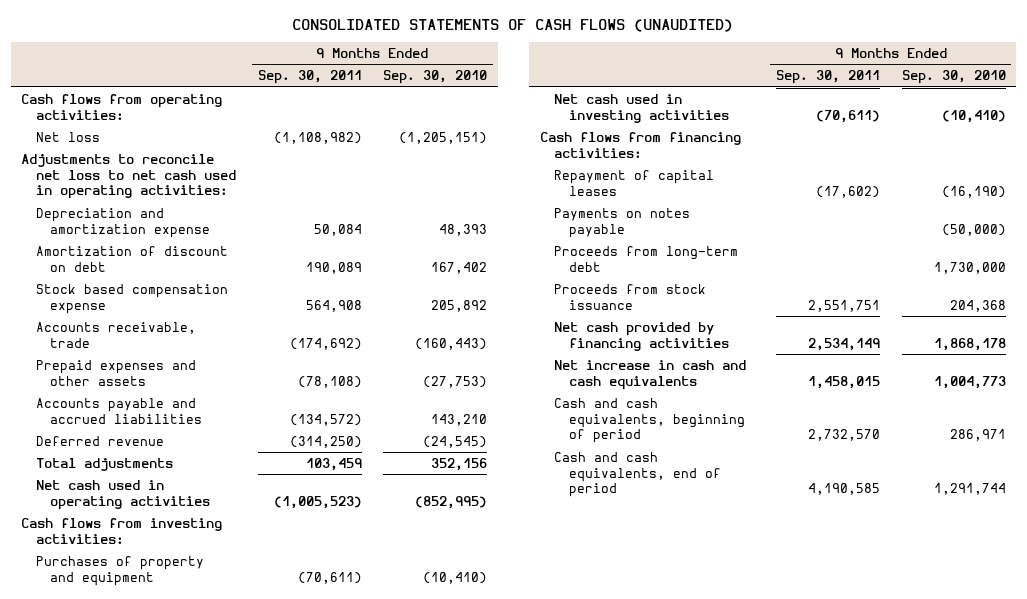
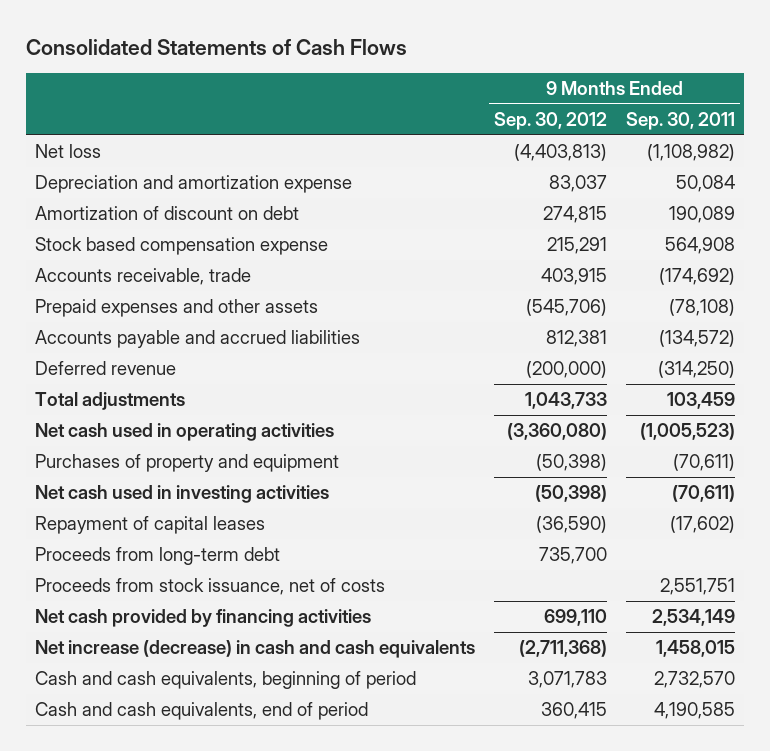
[292,18,734,32] CONSOLIDATED STATEMENTS OF CASH FLOWS (UNAUDITED) -> [25,38,407,55] Consolidated Statements of Cash Flows
[383,70,488,85] Sep. 30, 2010 -> none
none -> [494,112,608,131] Sep. 30, 2012
[21,93,223,120] Cash flows from operating activities: -> none
[21,153,236,200] Adjustments to reconcile net loss to net cash used in operating activities: -> none
[21,517,223,544] Cash flows from investing activities: -> none
[539,131,741,158] Cash flows from financing activities: -> none
[554,207,691,238] Payments on notes payable -> none
[554,283,707,310] Proceeds from stock issuance -> [35,578,386,596] Proceeds from stock issuance, net of costs
[554,359,747,390] Net increase in cash and cash equivalents -> [35,640,476,659] Net increase (decrease) in cash and cash equivalents

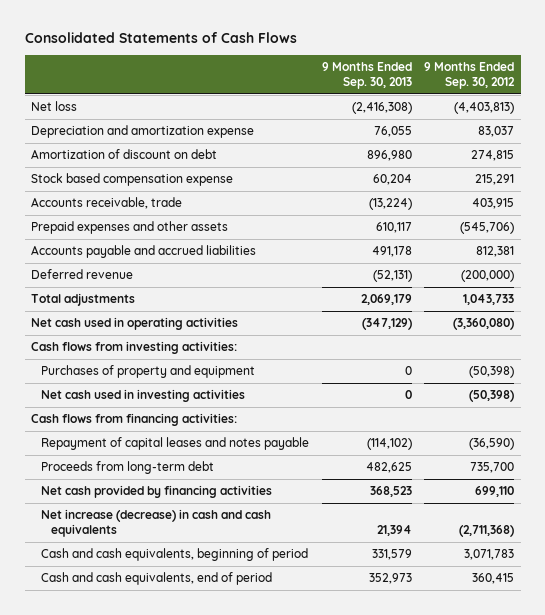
[625,112,735,131] Sep. 30, 2011 -> none
none -> [321,62,412,90] 9 Months Ended Sep. 30, 2013
none -> [30,341,237,355] Cash flows from investing activities:
none -> [30,413,237,427] Cash flows from financing activities:
[35,516,266,535] Repayment of capital leases -> [40,437,309,451] Repayment of capital leases and notes payable
[35,578,386,596] Proceeds from stock issuance, net of costs -> none

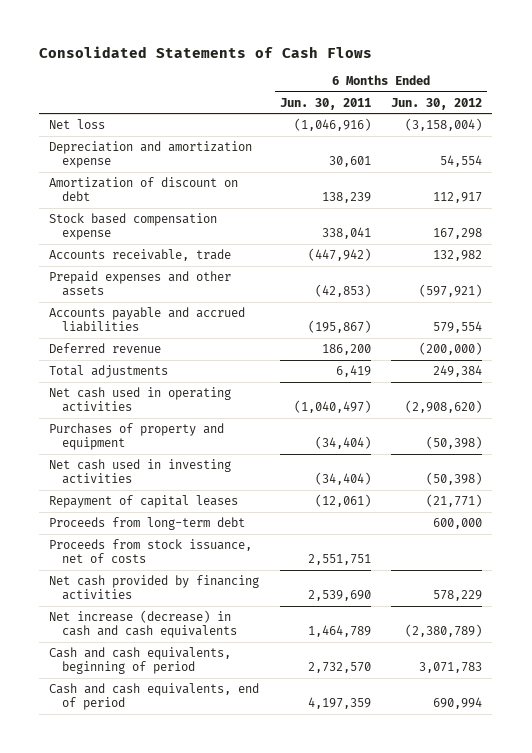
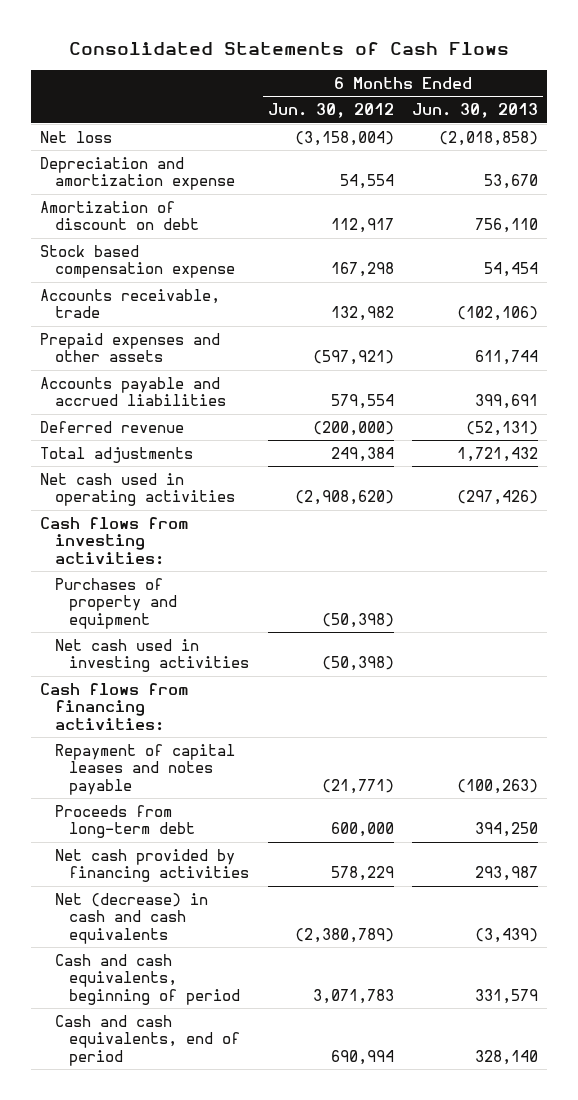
[279,97,371,110] Jun. 30, 2011 -> none
none -> [411,103,538,119] Jun. 30, 2013
none -> [40,516,190,565] Cash flows from investing activities:
none -> [40,682,190,731] Cash flows from financing activities:
[49,495,239,509] Repayment of capital leases -> [54,743,235,795] Repayment of capital leases and notes payable
[49,539,253,564] Proceeds from stock issuance, net of costs -> none
[49,610,237,639] Net increase (decrease) in cash and cash equivalents -> [54,892,208,944] Net (decrease) in cash and cash equivalents

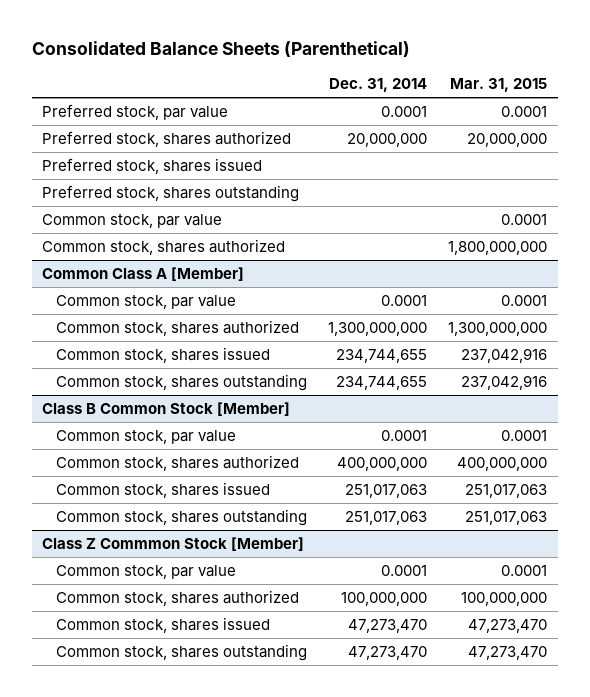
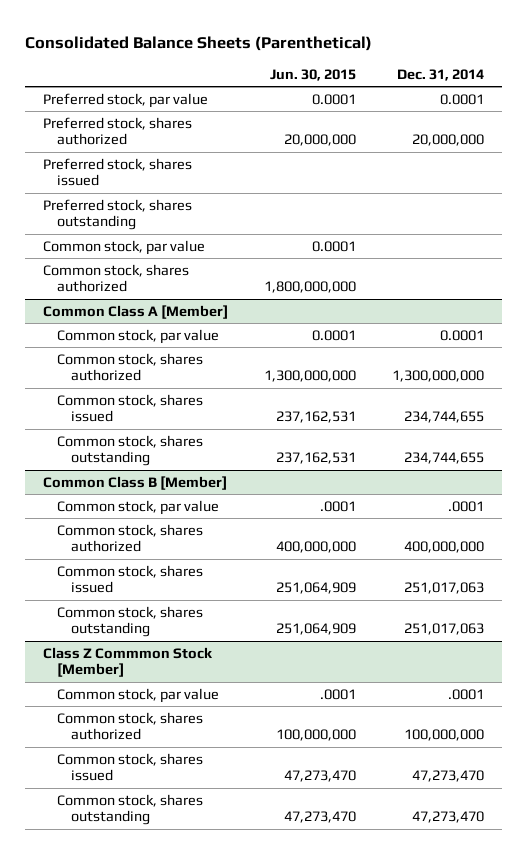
[450,78,548,93] Mar. 31, 2015 -> none
none -> [270,68,357,81] Jun. 30, 2015
[42,401,291,416] Class B Common Stock [Member] -> [43,475,228,490] Common Class B [Member]
[381,429,428,441] 0.0001 -> [447,500,484,512] .0001
[381,564,428,576] 0.0001 -> [447,688,484,700] .0001

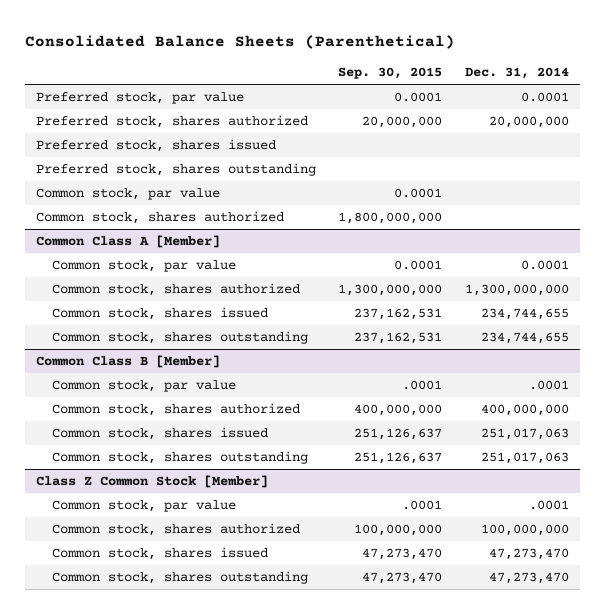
[270,68,357,81] Jun. 30, 2015 -> none
none -> [338,67,443,80] Sep. 30, 2015
[43,646,214,678] Class Z Commmon Stock [Member] -> [35,475,268,489] Class Z Common Stock [Member]

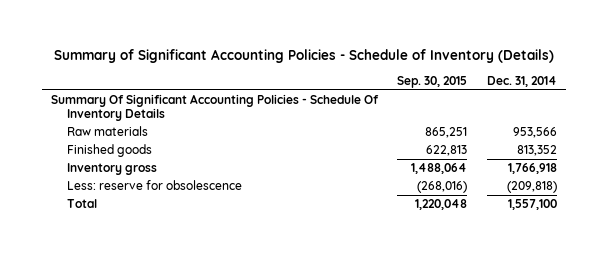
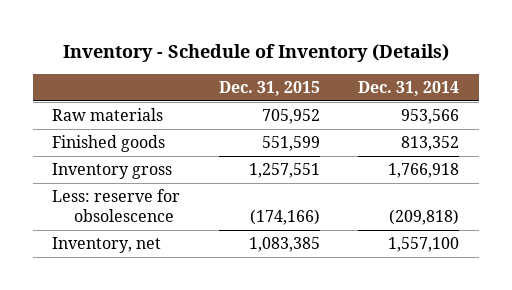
[53,48,554,63] Summary of Significant Accounting Policies - Schedule of Inventory (Details) -> [62,43,449,62] Inventory - Schedule of Inventory (Details)
[397,75,468,88] Sep. 30, 2015 -> none
none -> [218,80,320,96] Dec. 31, 2015
[51,94,380,122] Summary Of Significant Accounting Policies - Schedule Of Inventory Details -> none
[66,199,97,209] Total -> [52,237,162,254] Inventory, net

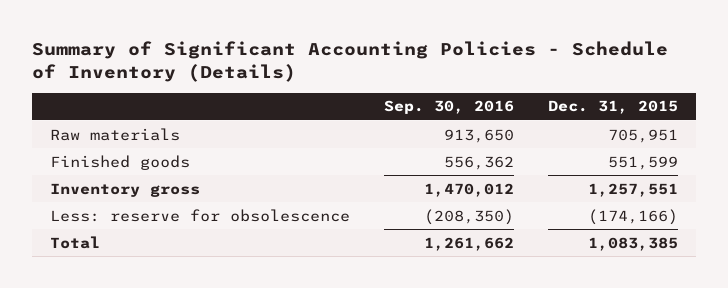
[62,43,449,62] Inventory - Schedule of Inventory (Details) -> [32,41,669,83] Summary of Significant Accounting Policies - Schedule of Inventory (Details)
[358,80,460,96] Dec. 31, 2014 -> none
none -> [383,100,514,115] Sep. 30, 2016
[261,109,320,125] 705,952 -> [608,128,679,143] 705,951
[52,237,162,254] Inventory, net -> [49,235,100,249] Total

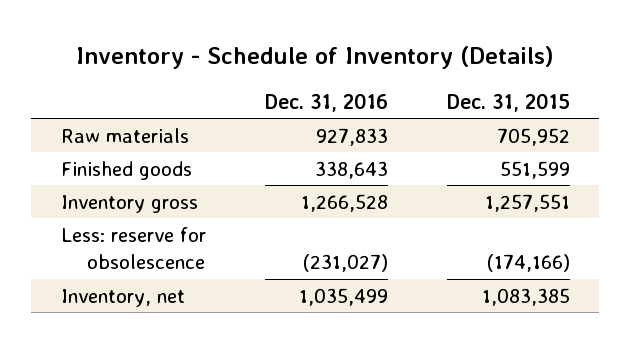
[32,41,669,83] Summary of Significant Accounting Policies - Schedule of Inventory (Details) -> [76,45,555,69] Inventory - Schedule of Inventory (Details)
[383,100,514,115] Sep. 30, 2016 -> none
none -> [264,92,388,112] Dec. 31, 2016
[608,128,679,143] 705,951 -> [496,127,570,146] 705,952
[49,235,100,249] Total -> [60,288,185,307] Inventory, net

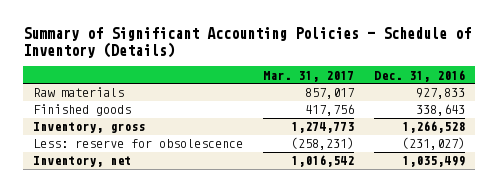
[76,45,555,69] Inventory - Schedule of Inventory (Details) -> [22,27,471,58] Summary of Significant Accounting Policies - Schedule of Inventory (Details)
[446,92,570,112] Dec. 31, 2015 -> none
none -> [262,70,354,82] Mar. 31, 2017
[60,194,198,213] Inventory gross -> [32,122,145,134] Inventory, gross

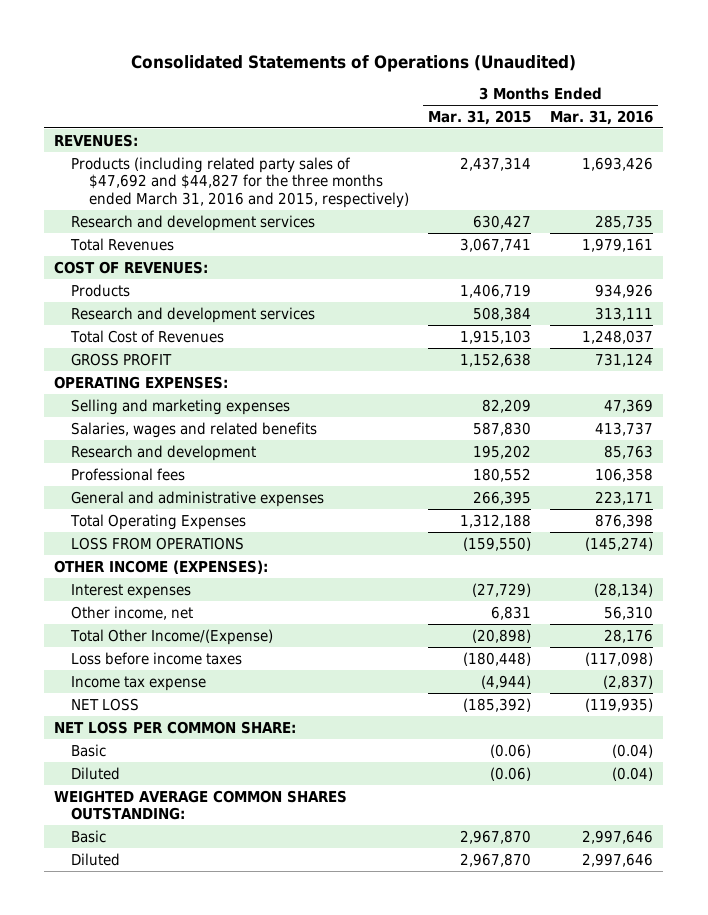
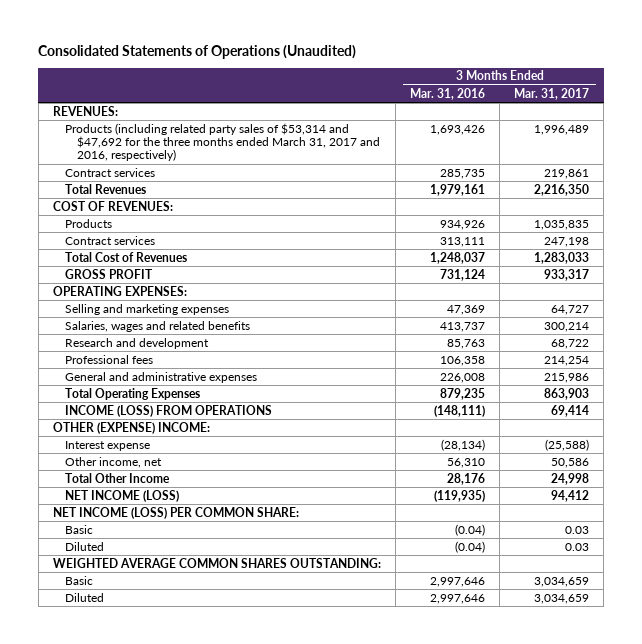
[428,110,532,126] Mar. 31, 2015 -> none
none -> [514,87,590,100] Mar. 31, 2017
[71,156,409,209] Products (including related party sales of $47,692 and $44,827 for the three months ended March 31, 2016 and 2015, respectively) -> [64,122,380,162] Products (including related party sales of $53,314 and $47,692 for the three months ended March 31, 2017 and 2016, respectively)
[71,214,316,231] Research and development services -> [64,167,155,177] Contract services
[71,306,316,323] Research and development services -> [64,235,155,245] Contract services
[595,490,654,505] 223,171 -> [439,372,485,383] 226,008
[595,513,654,528] 876,398 -> [439,387,485,400] 879,235
[71,536,245,550] LOSS FROM OPERATIONS -> [64,404,272,417] INCOME (LOSS) FROM OPERATIONS
[585,536,654,551] (145,274) -> [433,404,485,417] (148,111)
[54,559,269,574] OTHER INCOME (EXPENSES): -> [52,421,210,434] OTHER (EXPENSE) INCOME:
[71,583,192,599] Interest expenses -> [64,440,150,451] Interest expense
[71,651,243,665] Loss before income taxes -> none
[71,675,207,691] Income tax expense -> none
[70,628,274,645] Total Other Income/(Expense) -> [64,472,170,483] Total Other Income
[71,697,140,711] NET LOSS -> [64,489,179,502] NET INCOME (LOSS)
[54,720,297,734] NET LOSS PER COMMON SHARE: -> [52,506,299,519] NET INCOME (LOSS) PER COMMON SHARE:

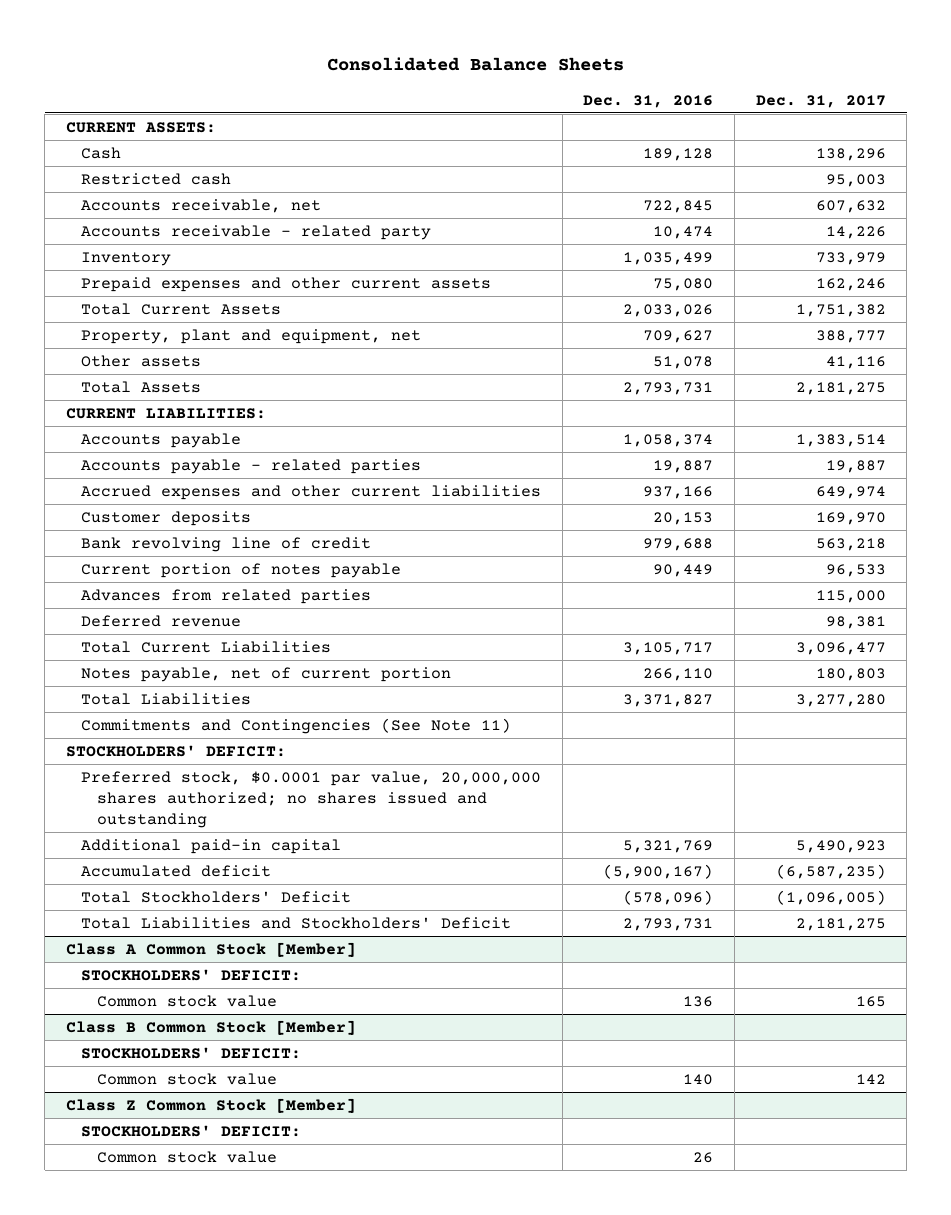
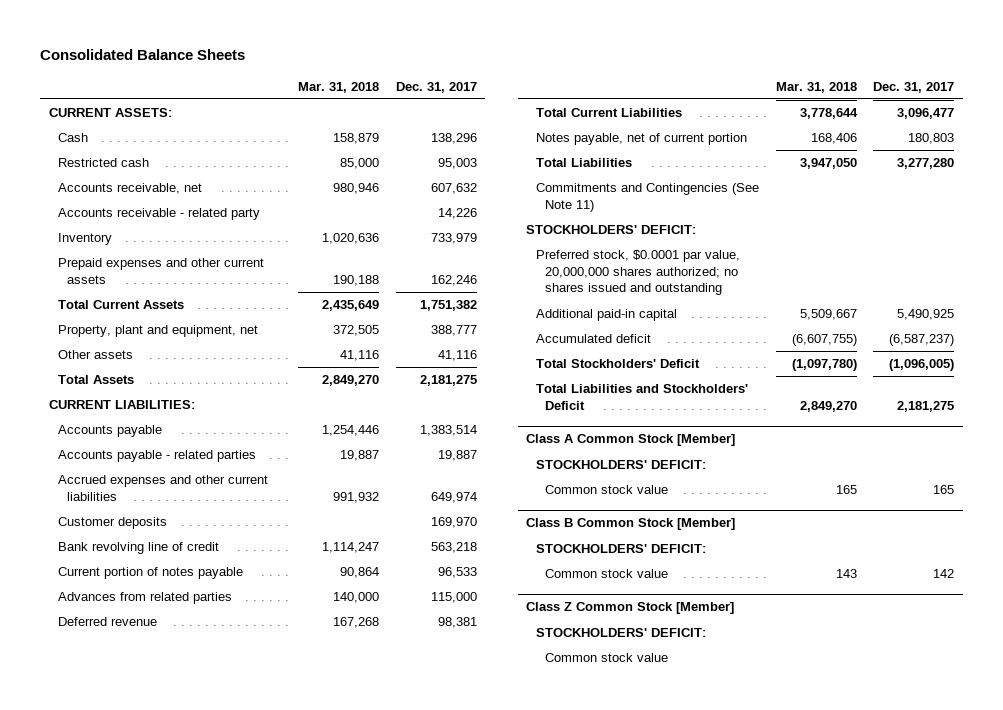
[583,94,714,108] Dec. 31, 2016 -> none
none -> [297,81,379,93] Mar. 31, 2018
[795,839,886,853] 5,490,923 -> [897,309,955,321] 5,490,925
[775,863,886,879] (6,587,235) -> [889,334,955,347] (6,587,237)

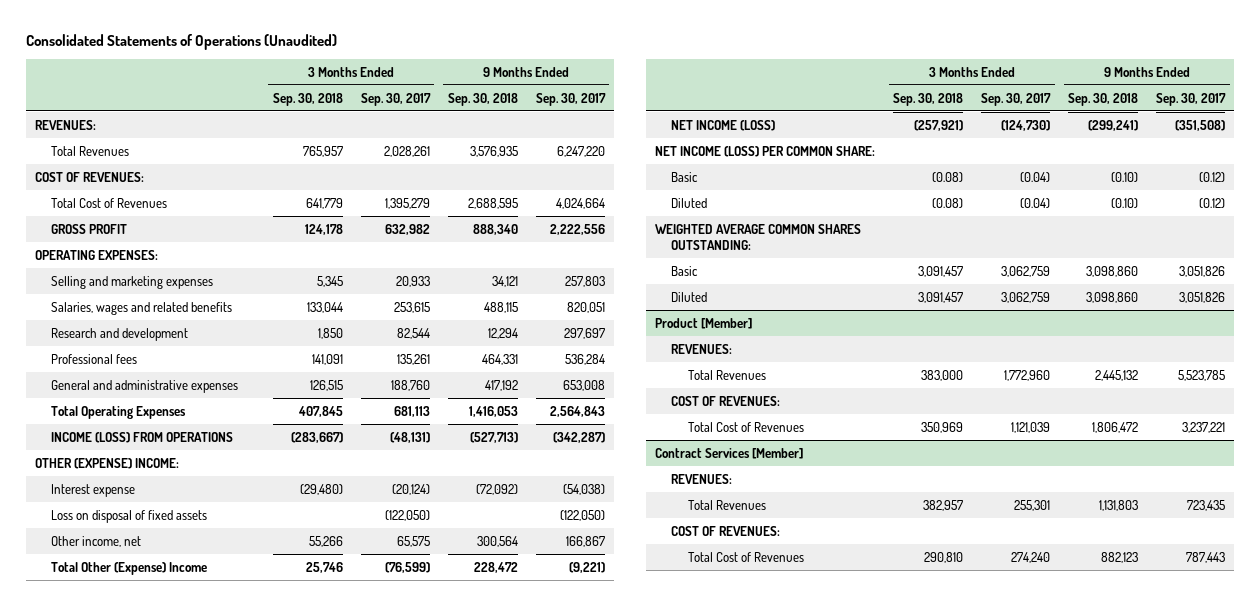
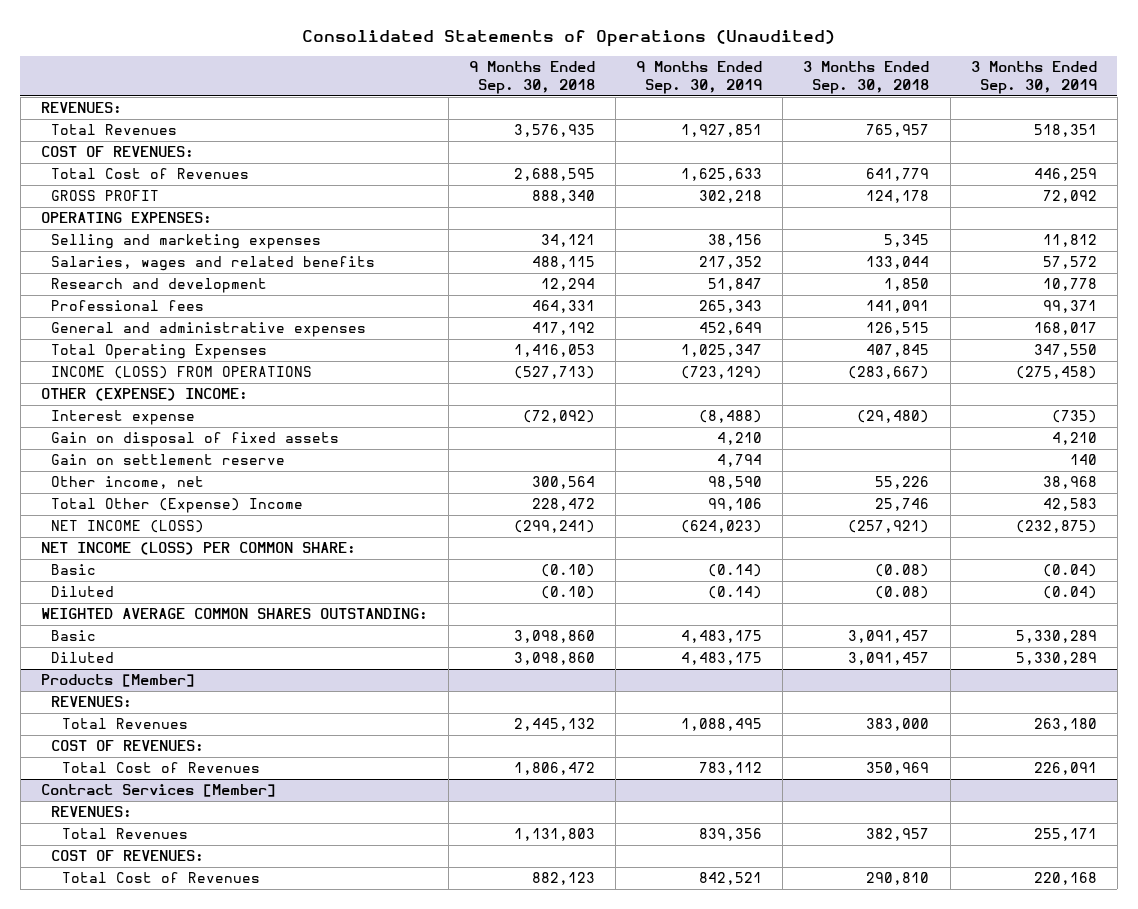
[360,92,431,106] Sep. 30, 2017 -> none
[535,92,606,106] Sep. 30, 2017 -> none
none -> [636,61,763,95] 9 Months Ended Sep. 30, 2019
none -> [970,61,1097,95] 3 Months Ended Sep. 30, 2019
[50,509,207,523] Loss on disposal of fixed assets -> [51,432,340,448] Gain on disposal of fixed assets
none -> [51,454,286,466] Gain on settlement reserve
[308,535,343,547] 55,266 -> [875,476,930,490] 55,226
[655,317,753,329] Product [Member] -> [41,674,196,688] Products [Member]

